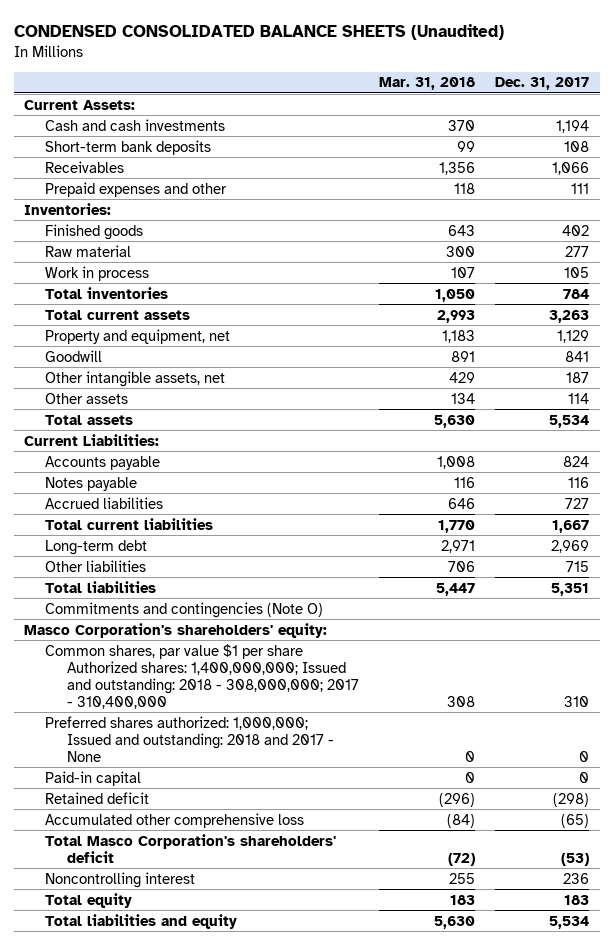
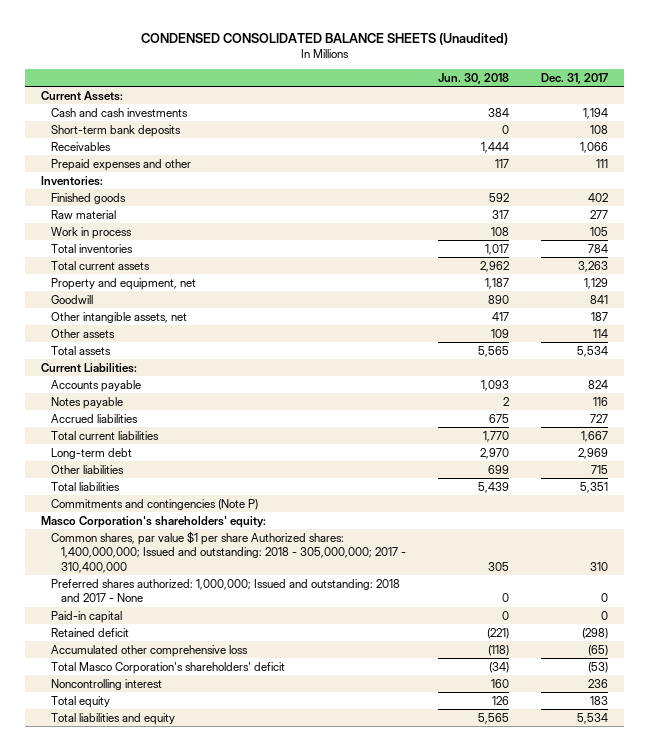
[379,77,476,91] Mar. 31, 2018 -> none
none -> [438,72,510,84] Jun. 30, 2018
[45,601,324,618] Commitments and contingencies (Note O) -> [51,498,259,510] Commitments and contingencies (Note P)
[45,643,359,709] Common shares, par value $1 per share Authorized shares: 1,400,000,000; Issued and outstanding: 2018 - 308,000,000; 2017 - 310,400,000 -> [51,530,407,573] Common shares, par value $1 per share Authorized shares: 1,400,000,000; Issued and outstanding: 2018 - 305,000,000; 2017 - 310,400,000

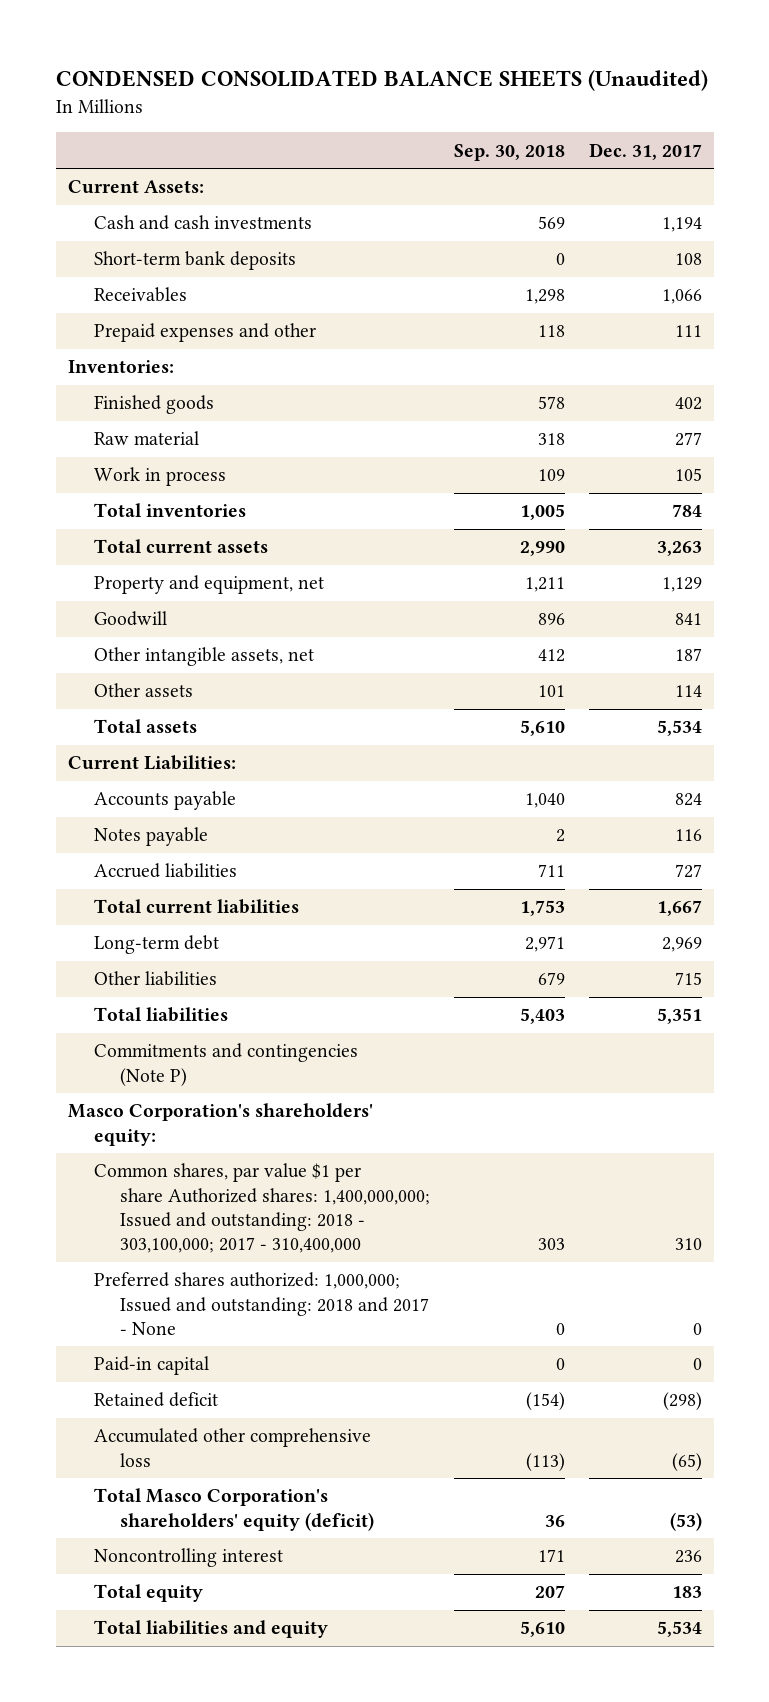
[438,72,510,84] Jun. 30, 2018 -> none
none -> [454,143,566,161] Sep. 30, 2018
[51,530,407,573] Common shares, par value $1 per share Authorized shares: 1,400,000,000; Issued and outstanding: 2018 - 305,000,000; 2017 - 310,400,000 -> [94,1163,431,1254] Common shares, par value $1 per share Authorized shares: 1,400,000,000; Issued and outstanding: 2018 - 303,100,000; 2017 - 310,400,000
[51,661,286,674] Total Masco Corporation's shareholders' deficit -> [94,1488,375,1531] Total Masco Corporation's shareholders' equity (deficit)

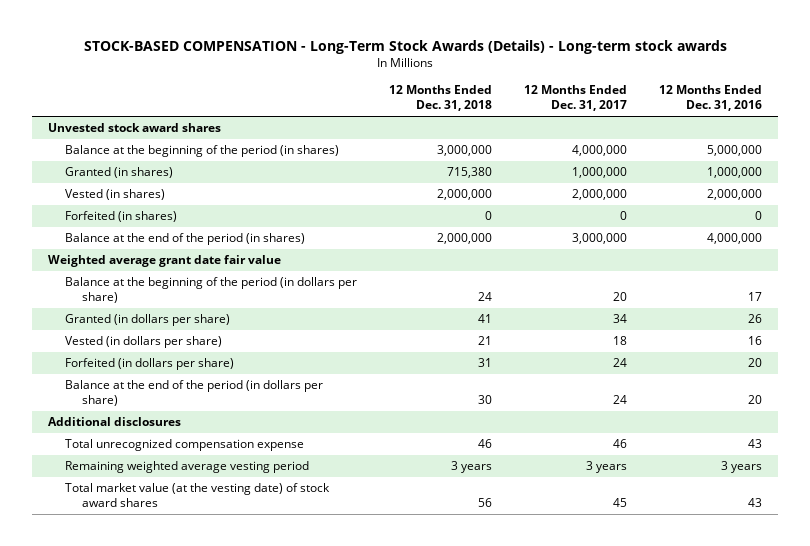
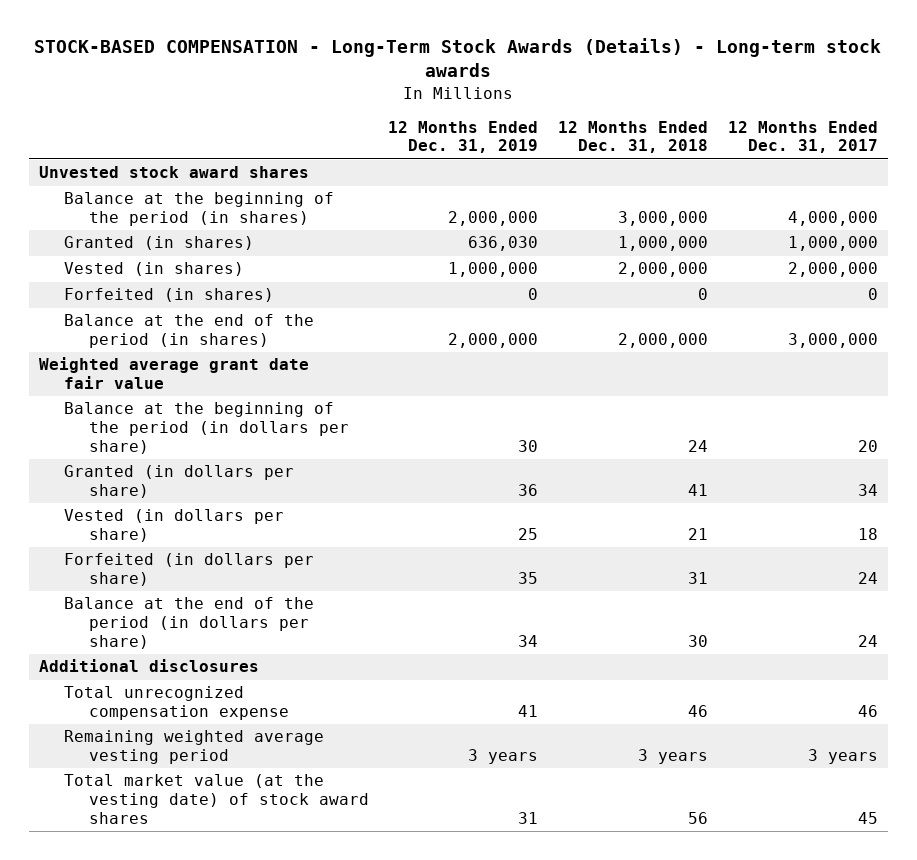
[658,85,762,112] 12 Months Ended Dec. 31, 2016 -> none
none -> [388,120,539,154] 12 Months Ended Dec. 31, 2019
[446,167,492,179] 715,380 -> [618,236,709,252] 1,000,000

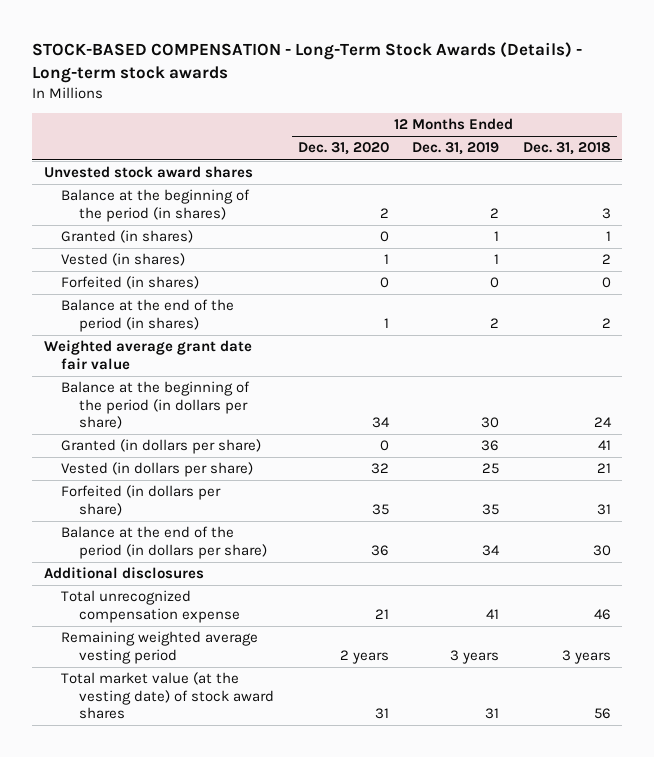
[727,120,878,154] 12 Months Ended Dec. 31, 2017 -> none
none -> [297,142,389,156] Dec. 31, 2020
[448,211,539,227] 2,000,000 -> [490,207,500,218] 2
[618,211,709,227] 3,000,000 -> [601,207,611,219] 3
[468,236,539,252] 636,030 -> [494,231,500,242] 1
[618,236,709,252] 1,000,000 -> [605,231,611,242] 1
[448,262,539,278] 1,000,000 -> [494,254,500,265] 1
[618,262,709,278] 2,000,000 -> [601,254,611,265] 2
[448,333,539,349] 2,000,000 -> [490,317,500,328] 2
[618,333,709,349] 2,000,000 -> [601,317,611,328] 2

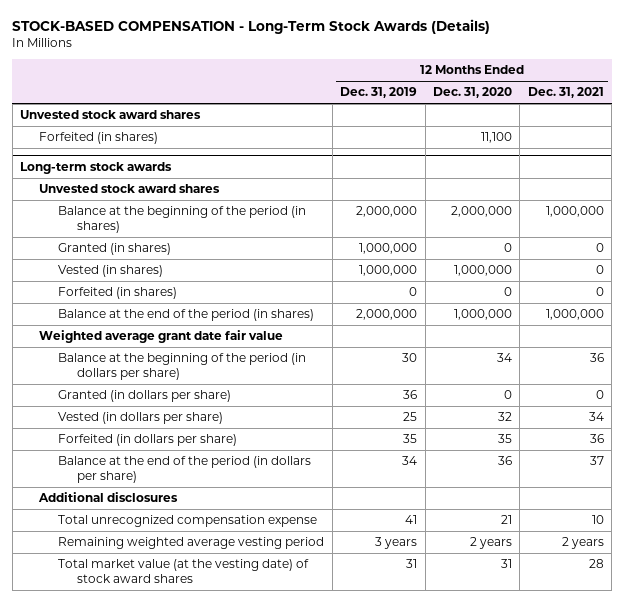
[31,41,582,83] STOCK-BASED COMPENSATION - Long-Term Stock Awards (Details) - Long-term stock awards -> [12,18,491,34] STOCK-BASED COMPENSATION - Long-Term Stock Awards (Details)
[522,142,611,156] Dec. 31, 2018 -> none
none -> [527,87,604,99] Dec. 31, 2021
none -> [39,132,159,145] Forfeited (in shares)
none -> [20,161,173,174] Long-term stock awards
none -> [39,184,221,194] Unvested stock award shares
[379,207,389,218] 2 -> [450,206,512,218] 2,000,000
[490,207,500,218] 2 -> [356,206,418,218] 2,000,000
[494,231,500,242] 1 -> [359,243,418,255] 1,000,000
[383,254,389,265] 1 -> [453,265,512,277] 1,000,000
[494,254,500,265] 1 -> [359,265,418,277] 1,000,000
[383,317,389,328] 1 -> [453,309,512,321] 1,000,000
[490,317,500,328] 2 -> [356,309,418,321] 2,000,000

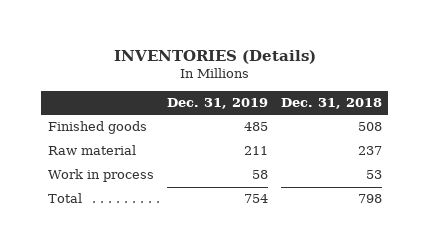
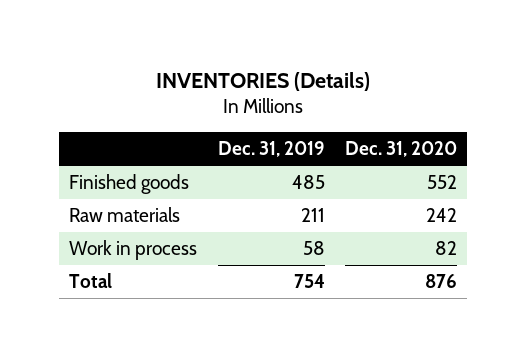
[280,98,382,110] Dec. 31, 2018 -> none
none -> [345,141,458,158] Dec. 31, 2020
[47,145,136,156] Raw material -> [68,207,180,223] Raw materials

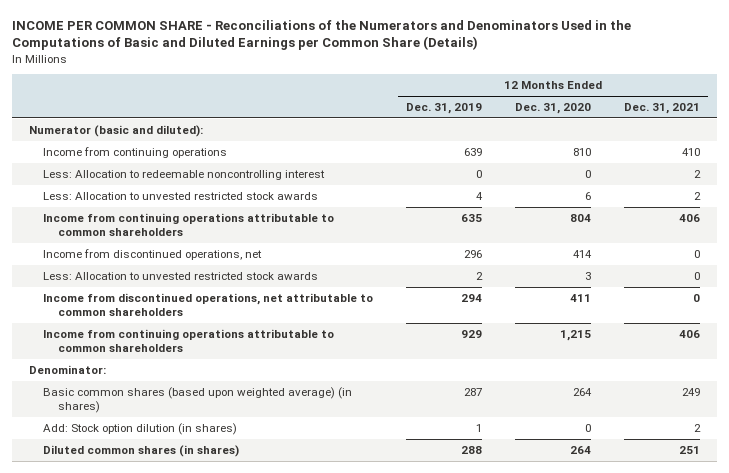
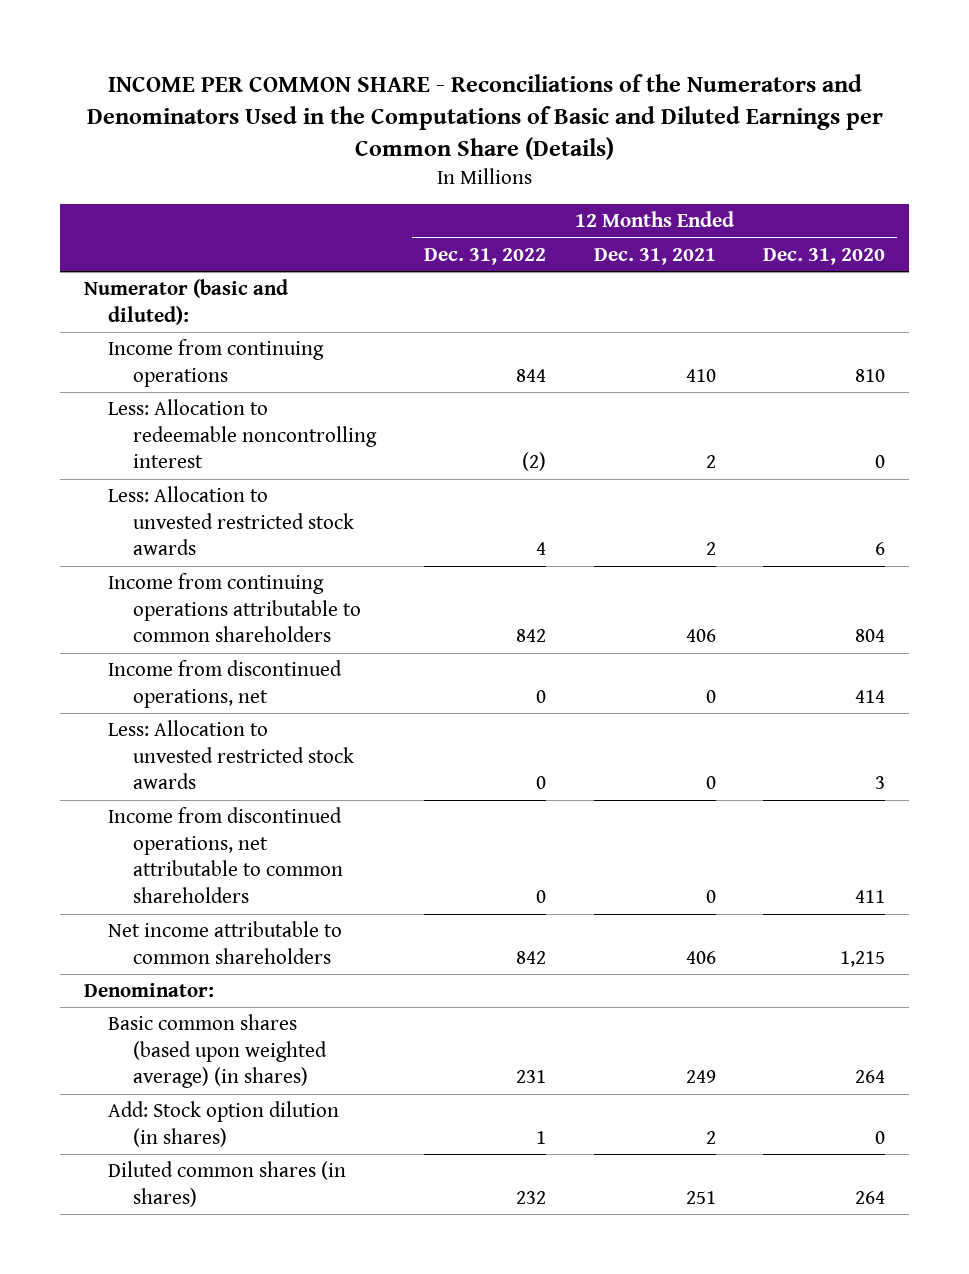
[406,103,483,115] Dec. 31, 2019 -> none
none -> [423,247,546,265] Dec. 31, 2022
[43,328,335,353] Income from continuing operations attributable to common shareholders -> [108,921,343,964] Net income attributable to common shareholders

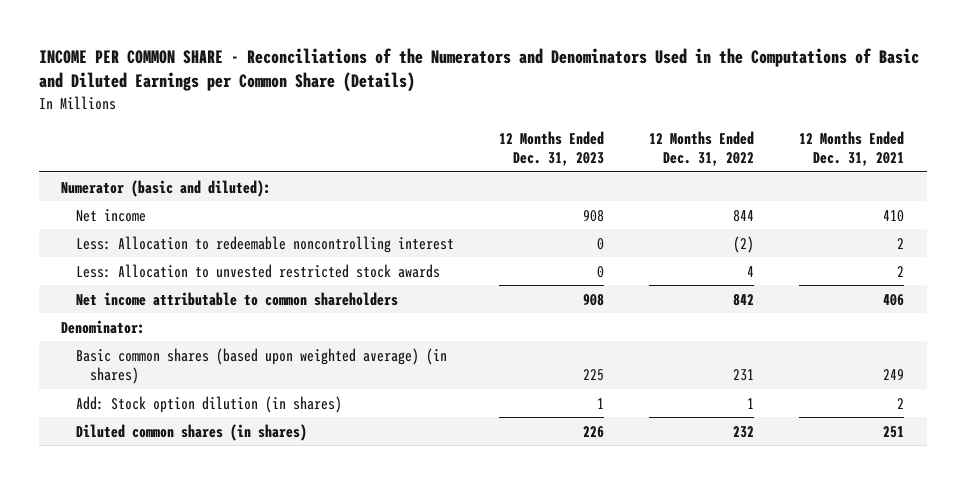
[763,247,886,265] Dec. 31, 2020 -> none
none -> [498,130,604,167] 12 Months Ended Dec. 31, 2023
[108,339,325,387] Income from continuing operations -> [75,208,146,222] Net income
[108,573,361,643] Income from continuing operations attributable to common shareholders -> none
[108,660,343,708] Income from discontinued operations, net -> none
[108,720,354,790] Less: Allocation to unvested restricted stock awards -> none
[108,807,343,904] Income from discontinued operations, net attributable to common shareholders -> none

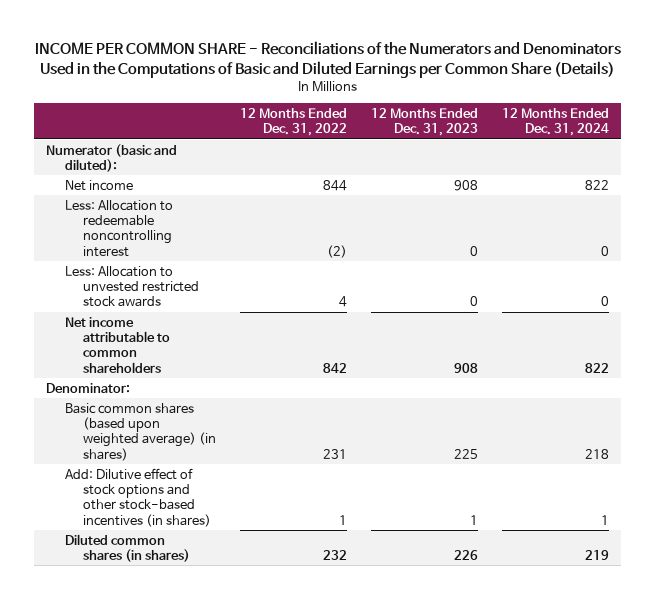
[799,130,905,167] 12 Months Ended Dec. 31, 2021 -> none
none -> [502,107,610,137] 12 Months Ended Dec. 31, 2024
[75,395,342,413] Add: Stock option dilution (in shares) -> [64,467,211,527] Add: Dilutive effect of stock options and other stock-based incentives (in shares)

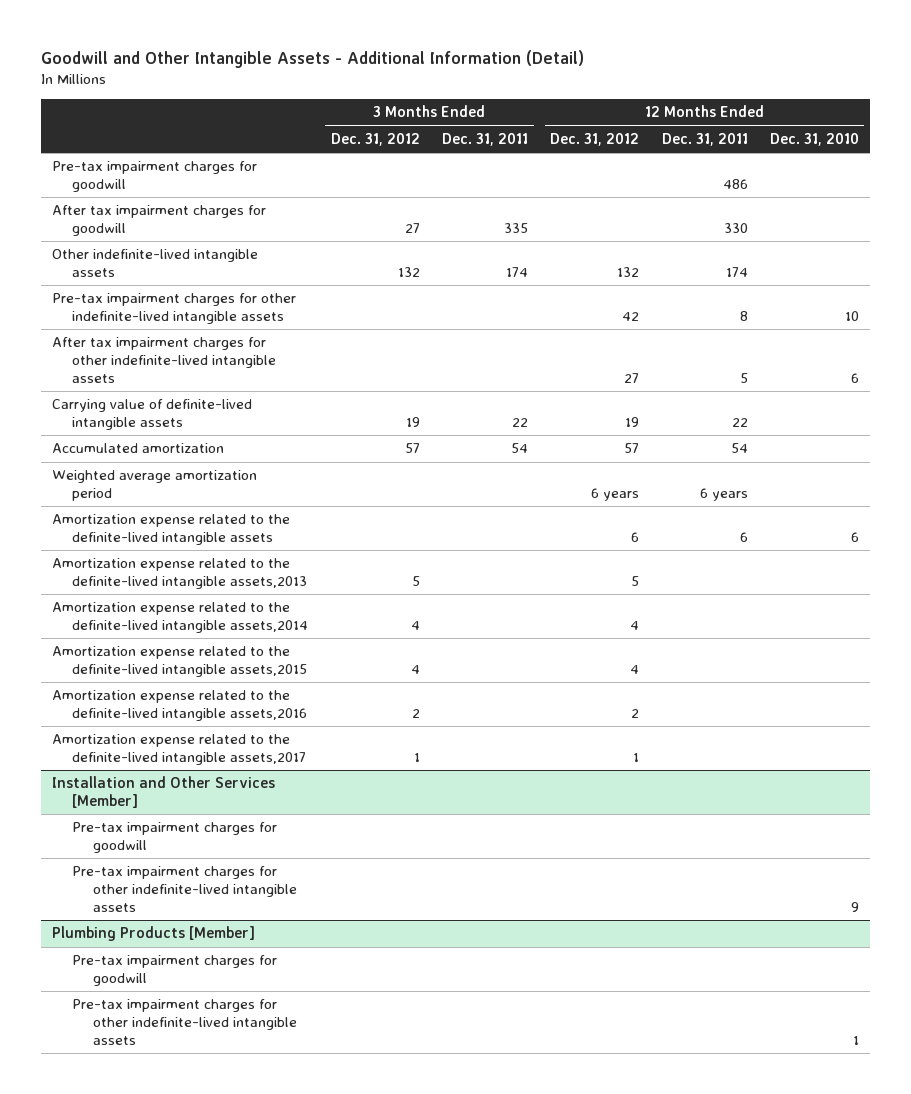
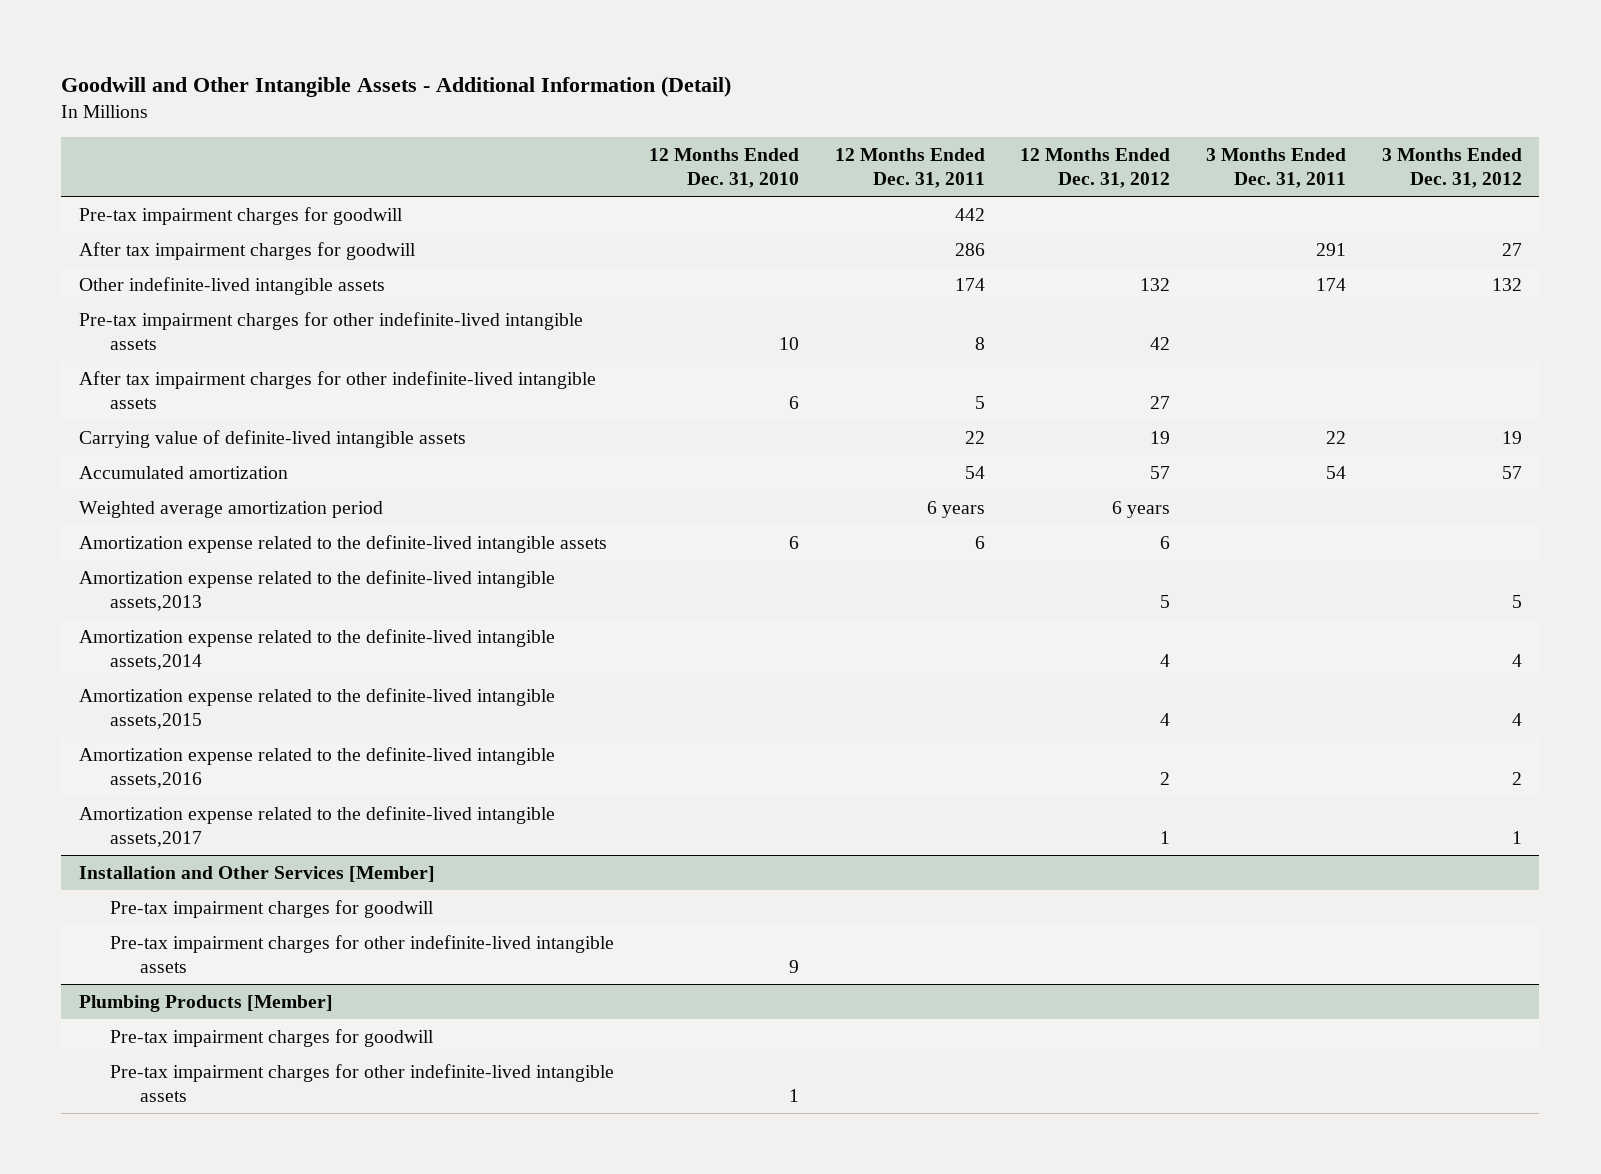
[722,179,748,190] 486 -> [954,207,985,221] 442
[503,223,528,234] 335 -> [1316,242,1347,256] 291
[723,223,748,234] 330 -> [954,242,985,256] 286

